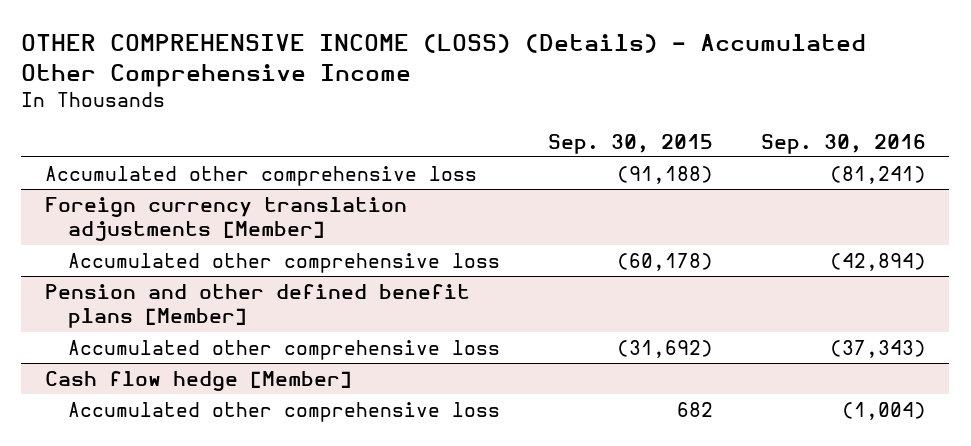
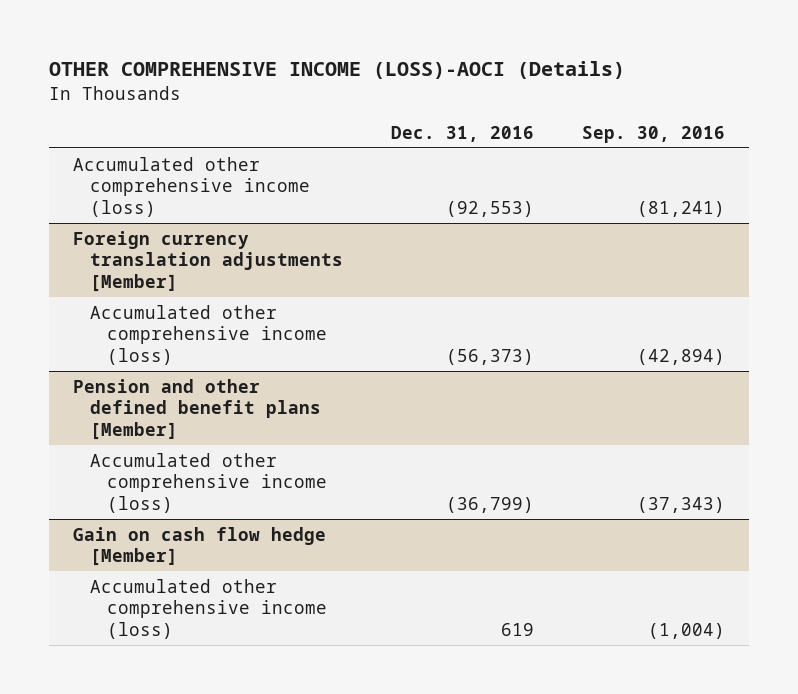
[21,34,867,87] OTHER COMPREHENSIVE INCOME (LOSS) (Details) - Accumulated Other Comprehensive Income -> [49,61,626,80] OTHER COMPREHENSIVE INCOME (LOSS)-AOCI (Details)
[548,133,714,154] Sep. 30, 2015 -> none
none -> [390,125,534,142] Dec. 31, 2016
[45,165,478,186] Accumulated other comprehensive loss -> [73,156,310,218] Accumulated other comprehensive income (loss)
[68,252,501,273] Accumulated other comprehensive loss -> [89,304,327,366] Accumulated other comprehensive income (loss)
[68,339,501,360] Accumulated other comprehensive loss -> [89,452,327,514] Accumulated other comprehensive income (loss)
[45,370,353,391] Cash flow hedge [Member] -> [73,526,327,567] Gain on cash flow hedge [Member]
[68,401,501,422] Accumulated other comprehensive loss -> [89,578,327,640] Accumulated other comprehensive income (loss)

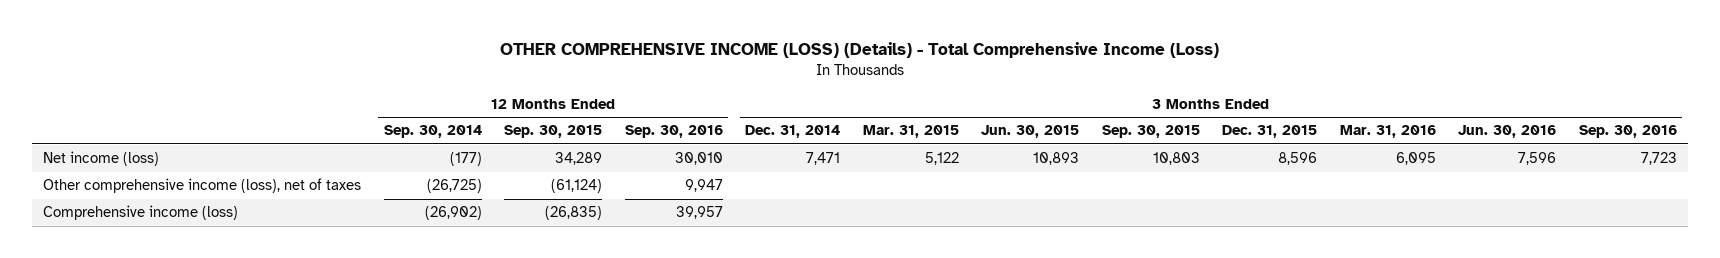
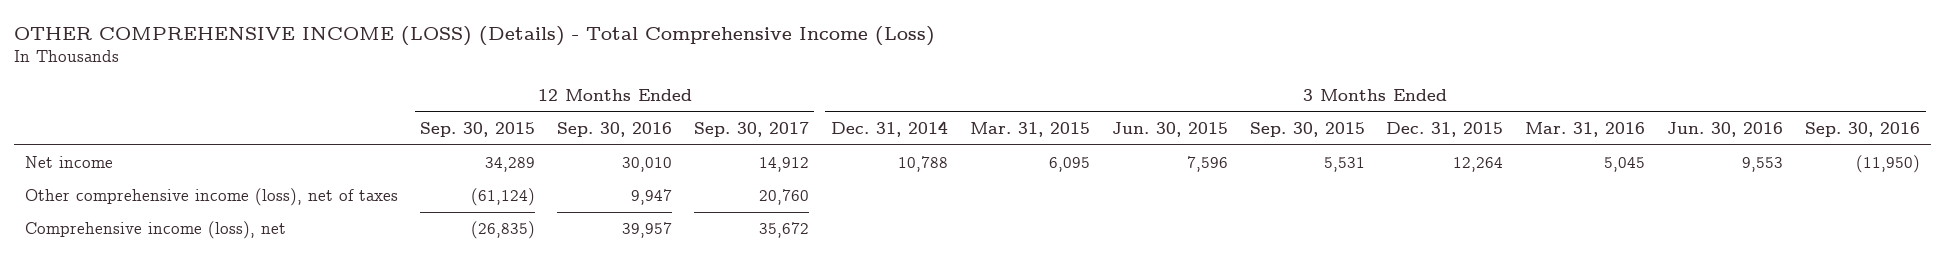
[383,125,482,139] Sep. 30, 2014 -> none
none -> [694,121,810,137] Sep. 30, 2017
[43,151,160,167] Net income (loss) -> [25,156,114,169] Net income
[806,152,841,166] 7,471 -> [897,156,948,173] 10,788
[924,152,959,166] 5,122 -> [1048,157,1090,173] 6,095
[1033,152,1080,166] 10,893 -> [1186,156,1228,173] 7,596
[1152,152,1200,166] 10,803 -> [1323,157,1365,173] 5,531
[1278,152,1318,166] 8,596 -> [1453,157,1504,173] 12,264
[1395,152,1436,166] 6,095 -> [1604,157,1646,173] 5,045
[1518,152,1557,166] 7,596 -> [1742,157,1784,173] 9,553
[1640,152,1677,166] 7,723 -> [1856,155,1921,174] (11,950)
[43,205,239,221] Comprehensive income (loss) -> [25,221,287,240] Comprehensive income (loss), net

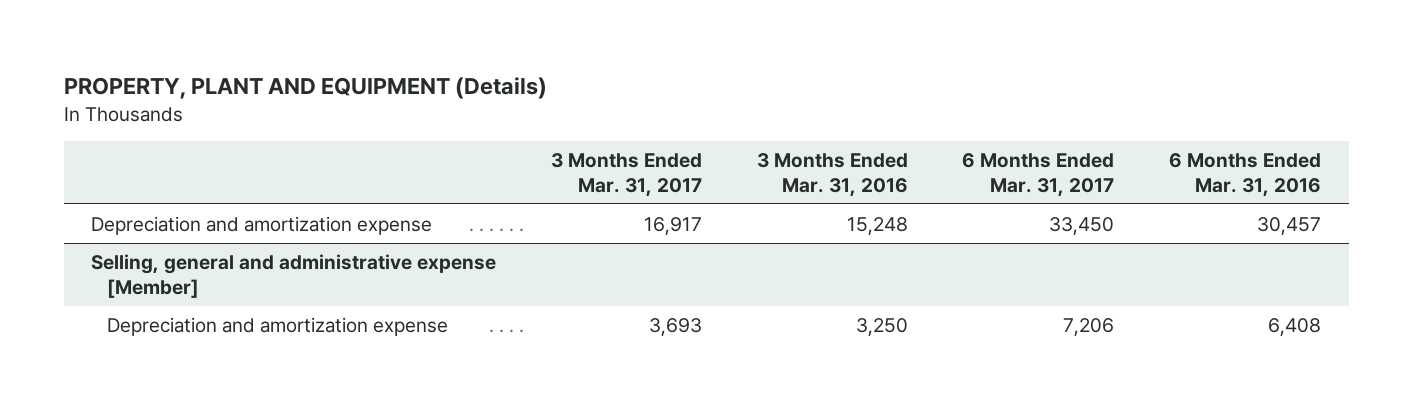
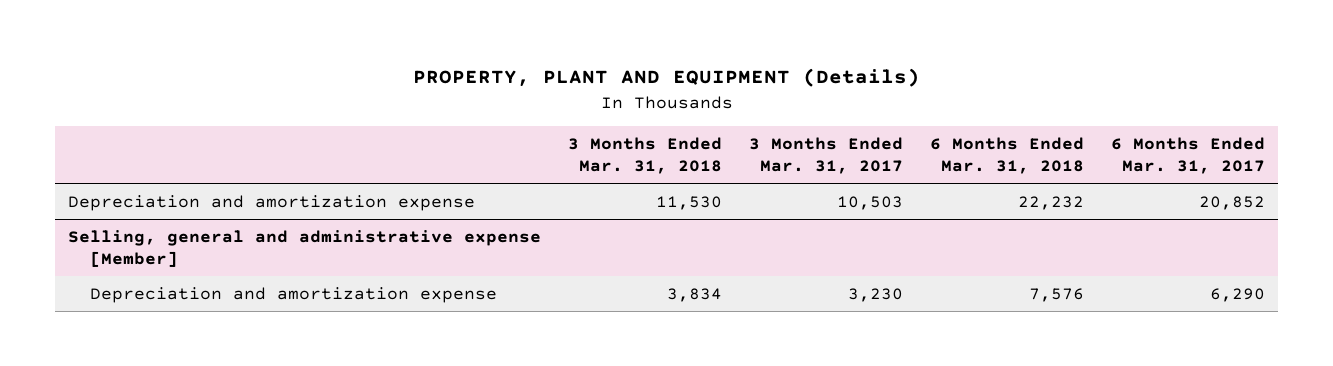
[756,152,908,197] 3 Months Ended Mar. 31, 2016 -> none
[1169,152,1322,197] 6 Months Ended Mar. 31, 2016 -> none
none -> [568,136,723,175] 3 Months Ended Mar. 31, 2018
none -> [929,136,1084,175] 6 Months Ended Mar. 31, 2018
[643,217,702,236] 16,917 -> [837,195,904,210] 10,503
[1049,217,1115,236] 33,450 -> [1198,195,1265,210] 20,852
[648,318,702,337] 3,693 -> [848,287,904,302] 3,230
[1063,318,1115,337] 7,206 -> [1209,287,1265,302] 6,290

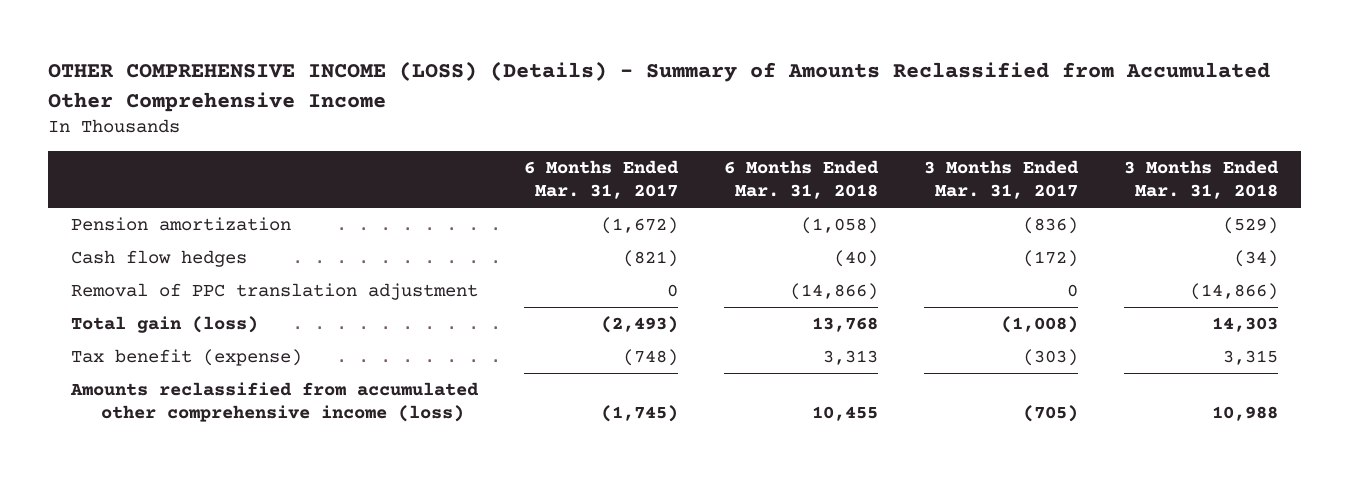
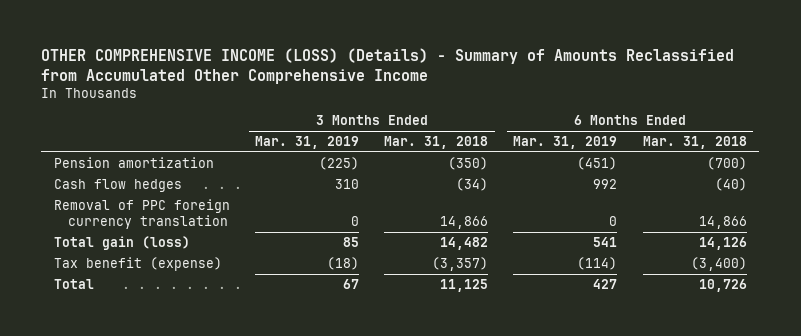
[524,160,680,200] 6 Months Ended Mar. 31, 2017 -> none
[924,160,1080,200] 3 Months Ended Mar. 31, 2017 -> none
none -> [255,136,360,150] Mar. 31, 2019
none -> [513,136,618,150] Mar. 31, 2019
[801,216,879,234] (1,058) -> [706,157,747,171] (700)
[1223,216,1279,234] (529) -> [448,157,489,171] (350)
[70,381,480,422] Amounts reclassified from accumulated other comprehensive income (loss) -> none
[71,282,479,300] Removal of PPC translation adjustment -> [53,199,230,230] Removal of PPC foreign currency translation
[790,282,879,300] (14,866) -> [698,216,747,230] 14,866
[1190,282,1279,300] (14,866) -> [440,216,489,230] 14,866
[812,316,879,332] 13,768 -> [698,237,747,251] 14,126
[1212,316,1279,332] 14,303 -> [440,237,489,251] 14,482
[823,349,879,365] 3,313 -> [690,257,747,272] (3,400)
[1223,349,1279,365] 3,315 -> [432,257,489,272] (3,357)
none -> [53,279,94,290] Total

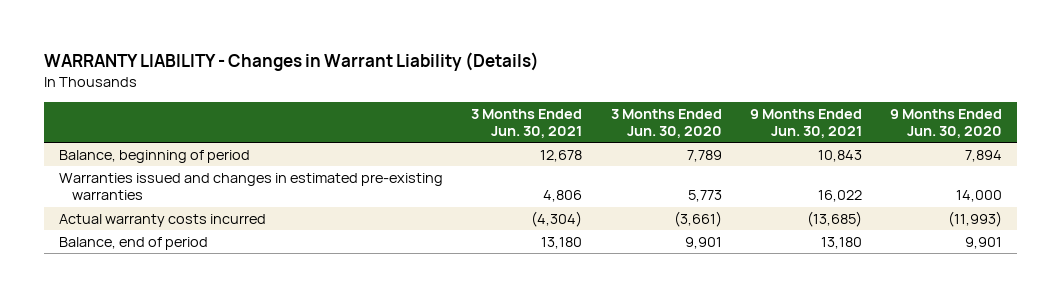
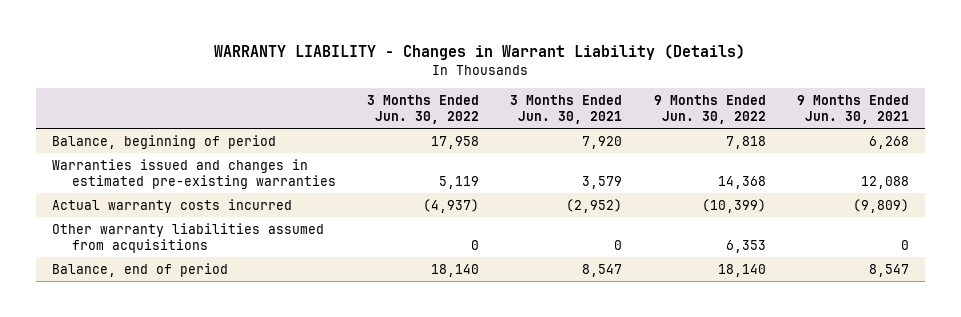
[610,108,722,138] 3 Months Ended Jun. 30, 2020 -> none
[890,108,1003,138] 9 Months Ended Jun. 30, 2020 -> none
none -> [367,95,480,124] 3 Months Ended Jun. 30, 2022
none -> [653,95,766,124] 9 Months Ended Jun. 30, 2022
[540,149,583,162] 12,678 -> [582,135,623,149] 7,920
[818,149,863,162] 10,843 -> [868,135,909,149] 6,268
[543,190,583,203] 4,806 -> [582,175,623,189] 3,579
[818,190,863,203] 16,022 -> [860,175,909,189] 12,088
[531,210,583,227] (4,304) -> [566,198,623,213] (2,952)
[807,210,863,227] (13,685) -> [852,198,909,213] (9,809)
none -> [52,222,325,253] Other warranty liabilities assumed from acquisitions
[541,236,583,249] 13,180 -> [582,263,623,277] 8,547
[821,236,863,249] 13,180 -> [868,263,909,277] 8,547

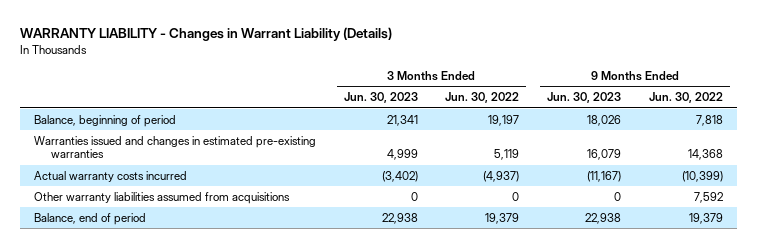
[510,95,623,124] 3 Months Ended Jun. 30, 2021 -> none
[796,95,909,124] 9 Months Ended Jun. 30, 2021 -> none
none -> [343,92,418,104] Jun. 30, 2023
none -> [547,92,622,104] Jun. 30, 2023
[431,135,480,149] 17,958 -> [488,114,520,126] 19,197
[725,239,766,253] 6,353 -> [693,191,723,203] 7,592
[431,263,480,277] 18,140 -> [485,212,520,224] 19,379
[717,263,766,277] 18,140 -> [688,212,723,224] 19,379

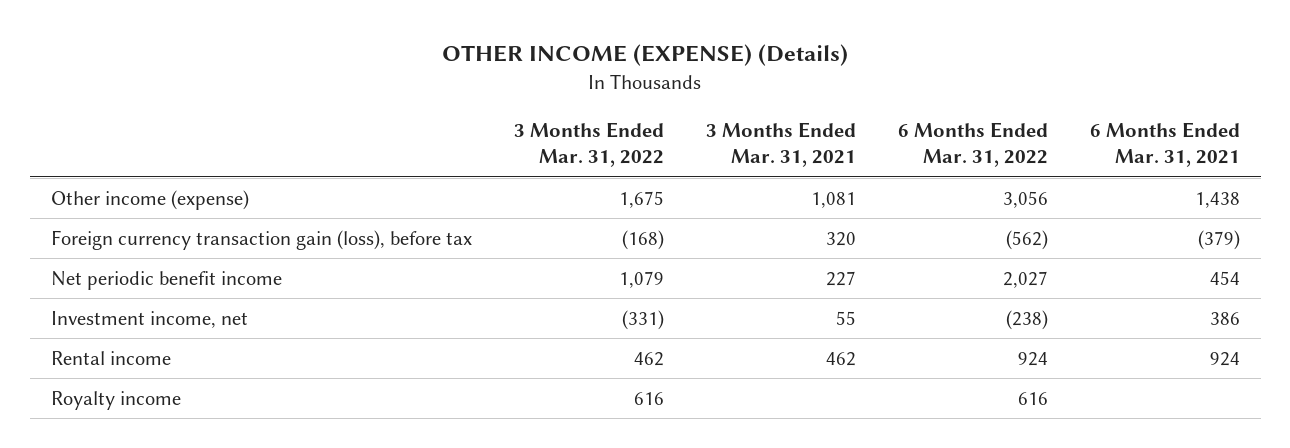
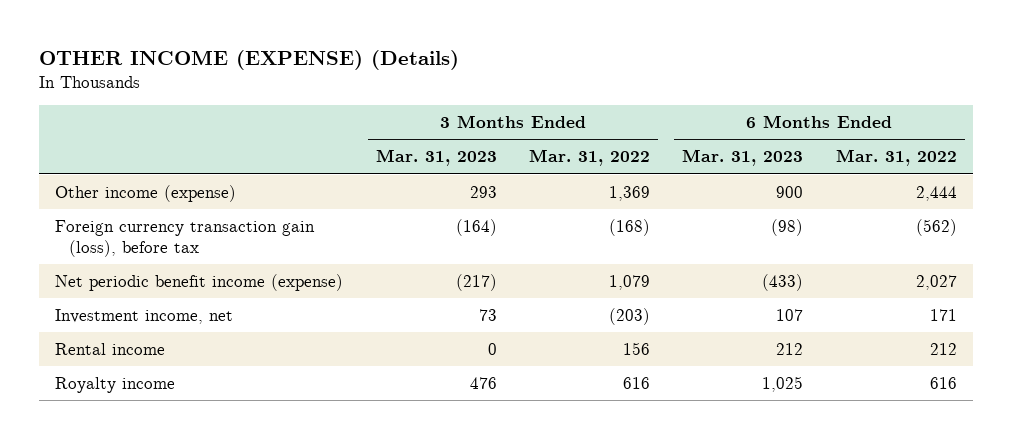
[705,121,856,167] 3 Months Ended Mar. 31, 2021 -> none
[1089,121,1240,167] 6 Months Ended Mar. 31, 2021 -> none
none -> [375,149,497,167] Mar. 31, 2023
none -> [682,149,804,167] Mar. 31, 2023
[618,190,664,208] 1,675 -> [609,185,651,201] 1,369
[1002,190,1048,208] 3,056 -> [915,185,957,201] 2,444
[50,270,282,290] Net periodic benefit income -> [55,273,344,291] Net periodic benefit income (expense)
[621,309,664,330] (331) -> [609,307,651,325] (203)
[1005,309,1048,330] (238) -> [929,308,957,321] 171
[633,351,664,366] 462 -> [623,341,651,355] 156
[1017,351,1048,366] 924 -> [929,342,957,355] 212

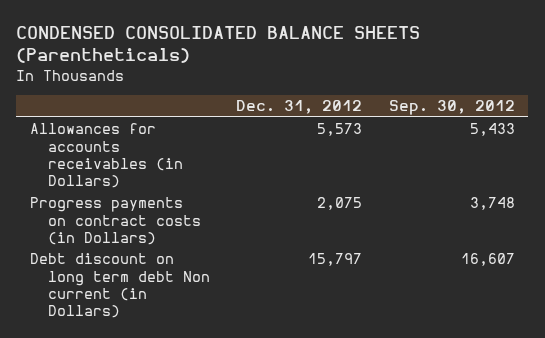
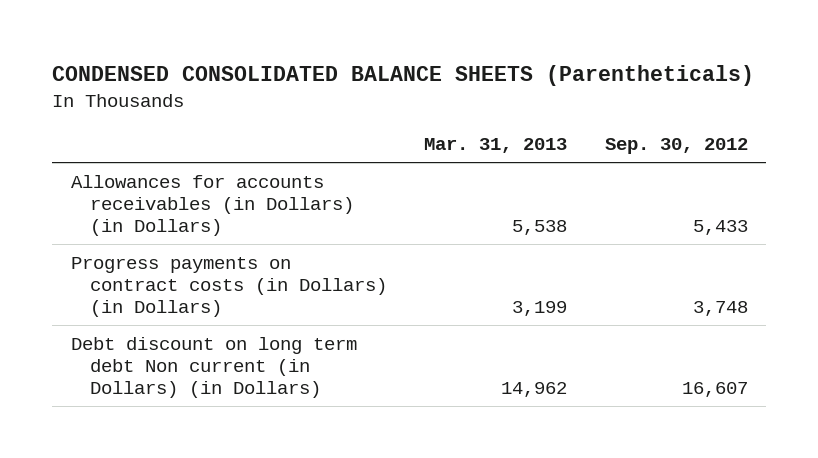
[236,100,363,115] Dec. 31, 2012 -> none
none -> [424,138,568,154] Mar. 31, 2013
[29,123,183,189] Allowances for accounts receivables (in Dollars) -> [70,174,354,237] Allowances for accounts receivables (in Dollars) (in Dollars)
[29,197,201,246] Progress payments on contract costs (in Dollars) -> [70,256,387,318] Progress payments on contract costs (in Dollars) (in Dollars)
[29,253,210,319] Debt discount on long term debt Non current (in Dollars) -> [70,336,357,399] Debt discount on long term debt Non current (in Dollars) (in Dollars)

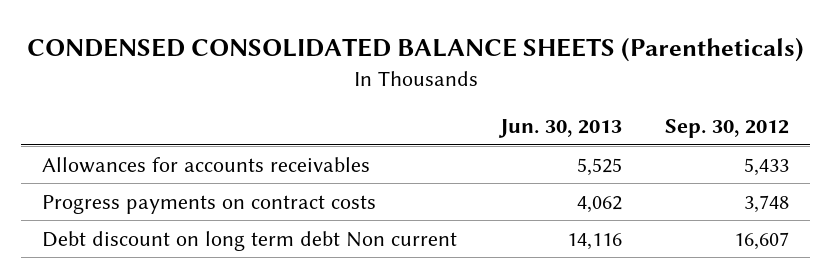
[424,138,568,154] Mar. 31, 2013 -> none
none -> [498,119,623,139] Jun. 30, 2013
[70,174,354,237] Allowances for accounts receivables (in Dollars) (in Dollars) -> [42,156,371,173] Allowances for accounts receivables
[70,256,387,318] Progress payments on contract costs (in Dollars) (in Dollars) -> [42,194,377,214] Progress payments on contract costs
[70,336,357,399] Debt discount on long term debt Non current (in Dollars) (in Dollars) -> [42,230,458,251] Debt discount on long term debt Non current

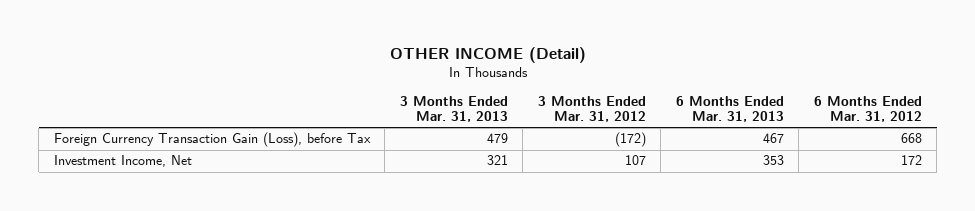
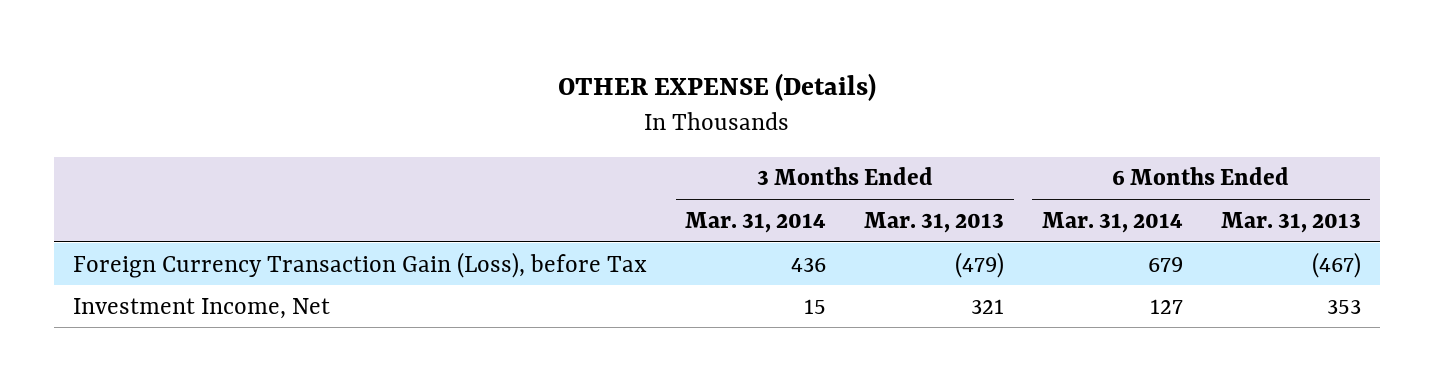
[389,47,586,64] OTHER INCOME (Detail) -> [558,73,877,102] OTHER EXPENSE (Details)
[537,95,646,123] 3 Months Ended Mar. 31, 2012 -> none
[813,95,922,123] 6 Months Ended Mar. 31, 2012 -> none
none -> [685,211,827,233] Mar. 31, 2014
none -> [1041,211,1183,233] Mar. 31, 2014
[486,133,508,144] 479 -> [955,251,1005,278] (479)
[762,133,784,144] 467 -> [1311,251,1361,278] (467)

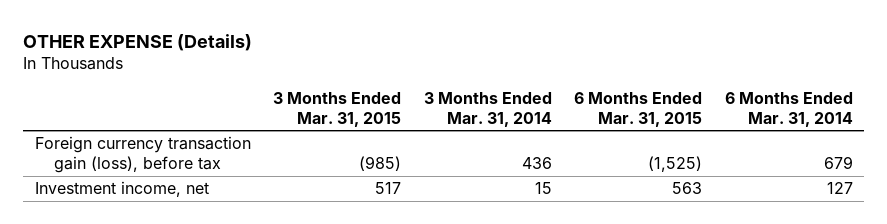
[864,211,1005,233] Mar. 31, 2013 -> none
[1220,211,1361,233] Mar. 31, 2013 -> none
none -> [273,91,402,127] 3 Months Ended Mar. 31, 2015
none -> [574,91,703,127] 6 Months Ended Mar. 31, 2015
[73,251,648,278] Foreign Currency Transaction Gain (Loss), before Tax -> [34,136,251,174] Foreign currency transaction gain (loss), before tax
[73,297,331,319] Investment Income, Net -> [34,181,209,198] Investment income, net

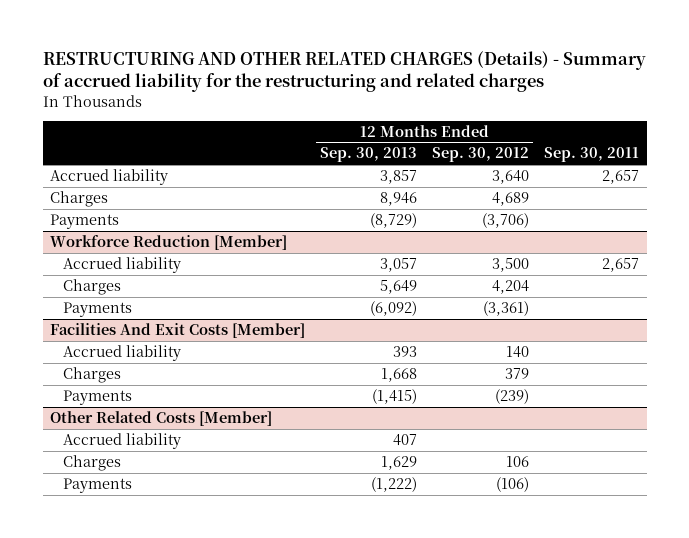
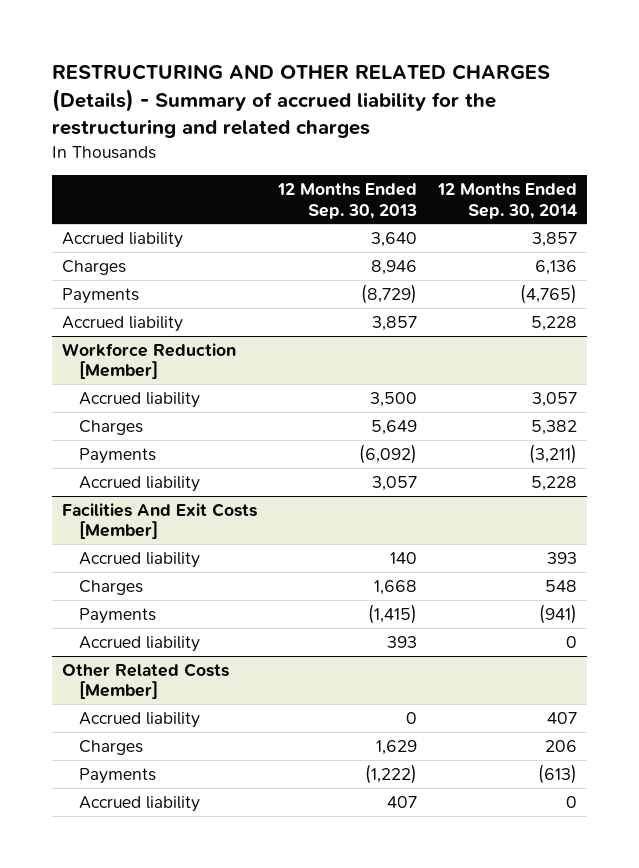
[432,147,530,163] Sep. 30, 2012 -> none
[544,147,640,163] Sep. 30, 2011 -> none
none -> [436,183,577,219] 12 Months Ended Sep. 30, 2014
none -> [62,231,184,248] Accrued liability
[50,169,169,186] Accrued liability -> [62,315,184,332] Accrued liability
none -> [79,391,201,408] Accrued liability
[63,257,182,274] Accrued liability -> [79,475,201,492] Accrued liability
none -> [79,551,201,568] Accrued liability
[63,345,182,362] Accrued liability -> [79,635,201,652] Accrued liability
none -> [79,711,201,728] Accrued liability
[63,433,182,450] Accrued liability -> [79,795,201,812] Accrued liability

